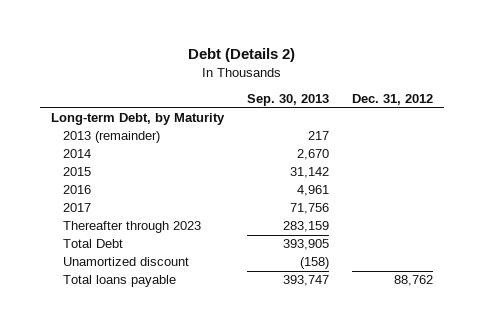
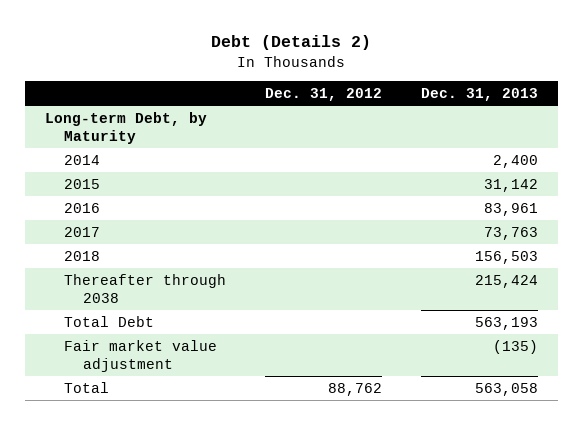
[246,94,329,107] Sep. 30, 2013 -> none
none -> [421,87,539,101] Dec. 31, 2013
[63,131,161,144] 2013 (remainder) -> none
none -> [63,250,100,261] 2018
[63,221,202,234] Thereafter through 2023 -> [63,273,226,303] Thereafter through 2038
[63,257,190,267] Unamortized discount -> [63,339,217,372] Fair market value adjustment
[63,275,177,288] Total loans payable -> [63,381,109,393] Total

